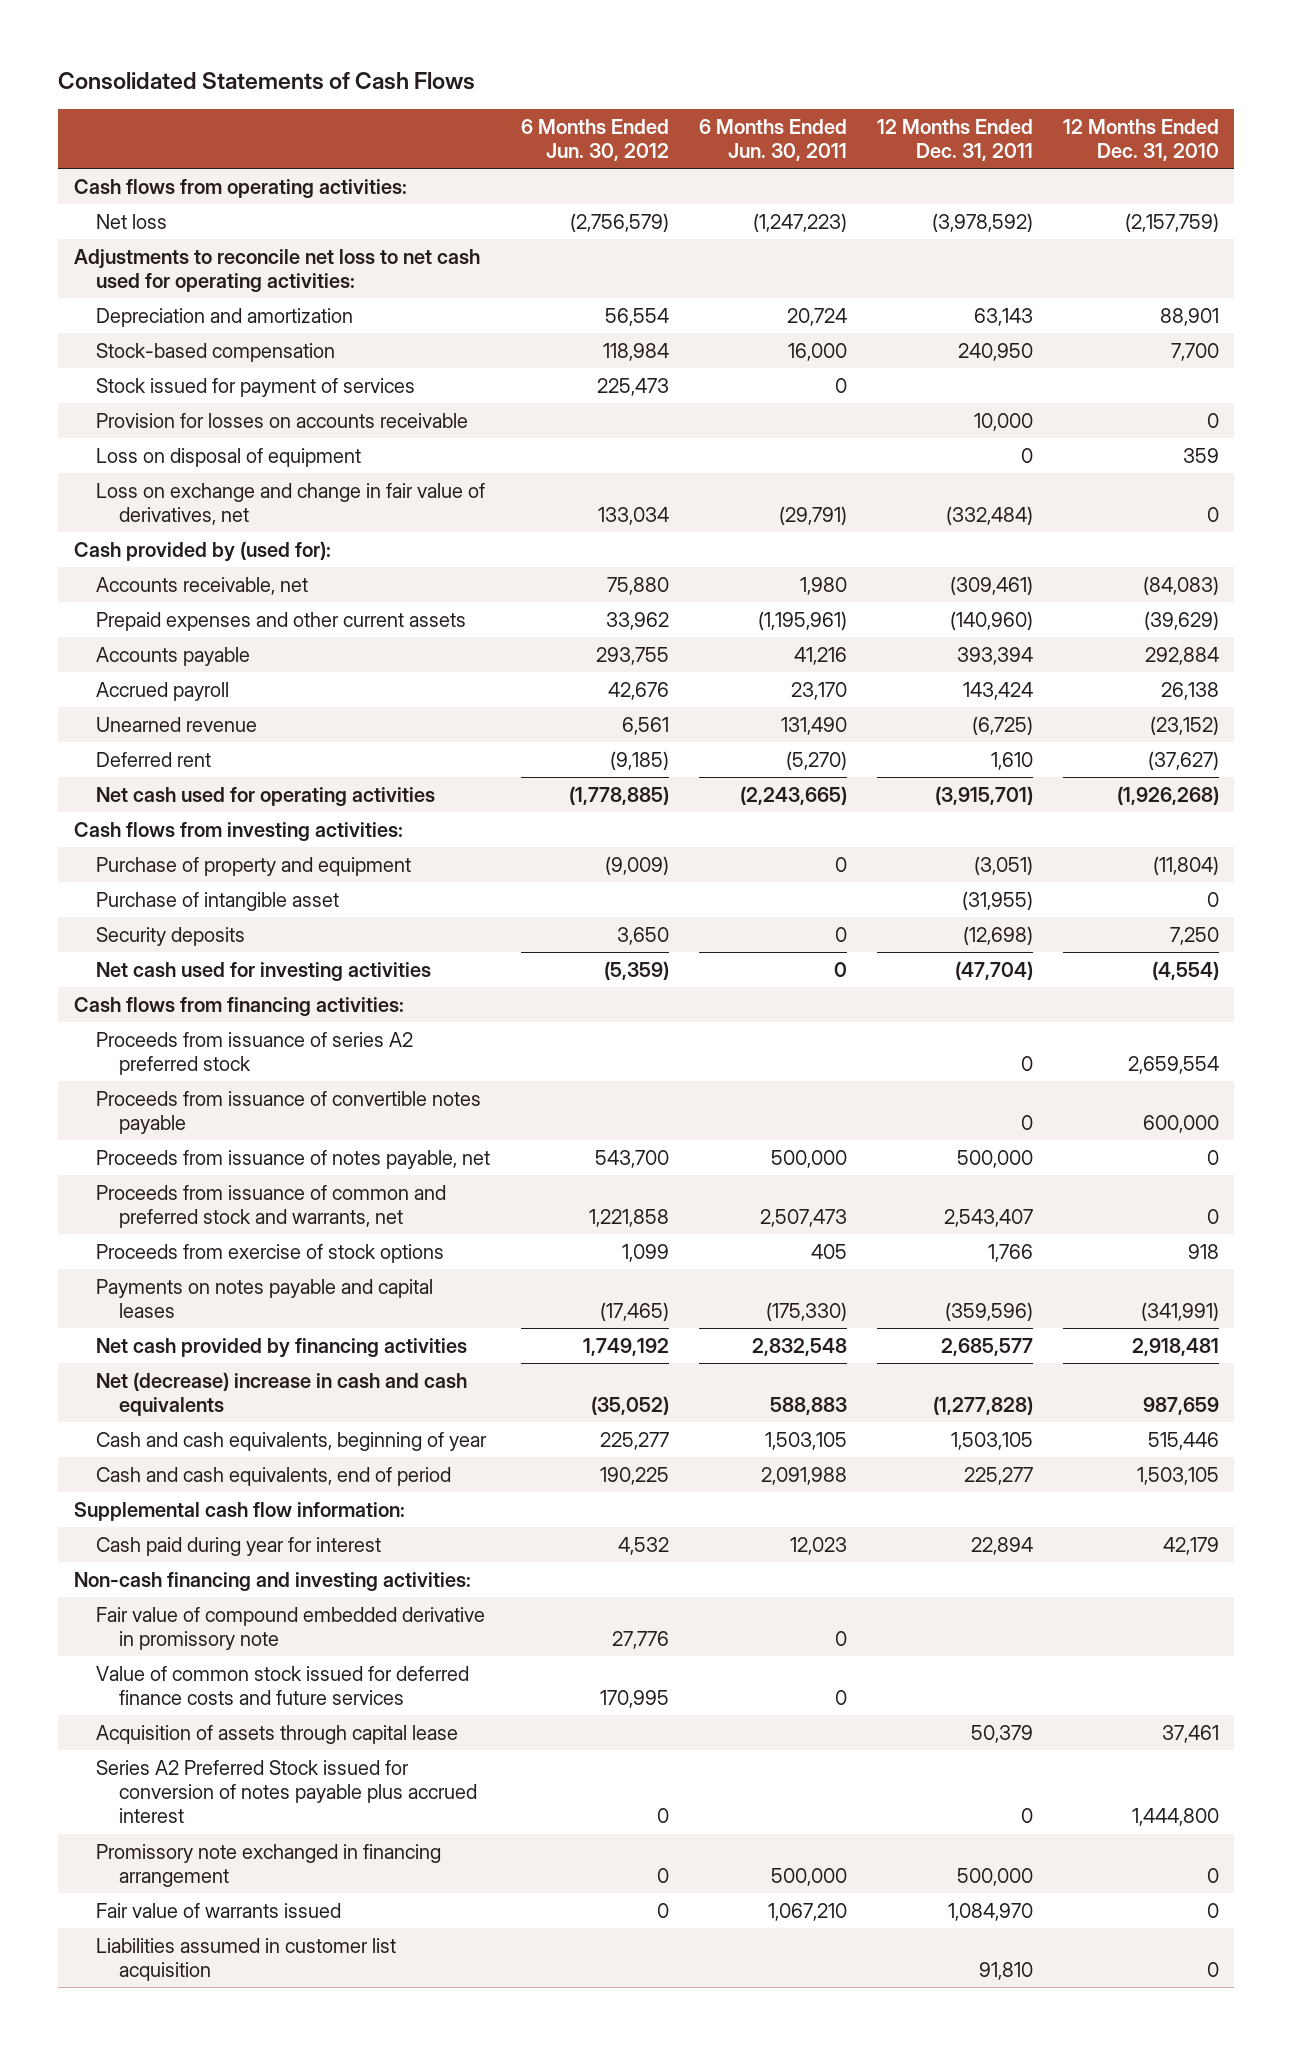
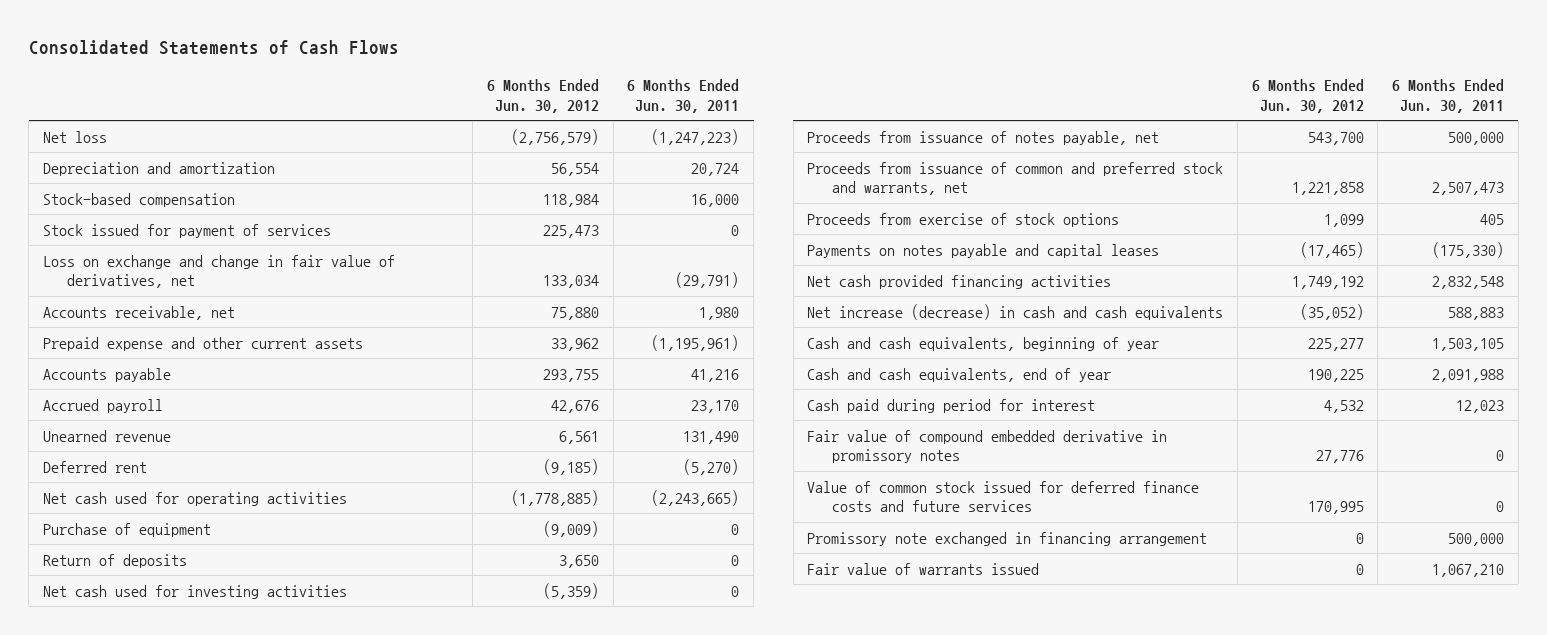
[876,118,1033,162] 12 Months Ended Dec. 31, 2011 -> none
[1063,118,1220,162] 12 Months Ended Dec. 31, 2010 -> none
[73,178,407,198] Cash flows from operating activities: -> none
[73,248,480,293] Adjustments to reconcile net loss to net cash used for operating activities: -> none
[96,412,469,428] Provision for losses on accounts receivable -> none
[96,447,362,467] Loss on disposal of equipment -> none
[73,540,331,562] Cash provided by (used for): -> none
[96,611,467,631] Prepaid expenses and other current assets -> [42,336,363,351] Prepaid expense and other current assets
[73,821,403,841] Cash flows from investing activities: -> none
[96,891,340,911] Purchase of intangible asset -> none
[96,856,412,876] Purchase of property and equipment -> [42,522,211,537] Purchase of equipment
[96,926,246,946] Security deposits -> [42,553,187,568] Return of deposits
[73,996,404,1016] Cash flows from financing activities: -> none
[96,1031,414,1076] Proceeds from issuance of series A2 preferred stock -> none
[96,1090,482,1135] Proceeds from issuance of convertible notes payable -> none
[96,1337,468,1358] Net cash provided by financing activities -> [807,274,1112,289] Net cash provided financing activities
[96,1371,468,1417] Net (decrease) increase in cash and cash equivalents -> [807,303,1224,320] Net increase (decrease) in cash and cash equivalents
[73,1501,405,1521] Supplemental cash flow information: -> none
[73,1571,471,1591] Non-cash financing and investing activities: -> none
[96,1466,452,1486] Cash and cash equivalents, end of period -> [807,367,1112,382] Cash and cash equivalents, end of year
[96,1536,382,1556] Cash paid during year for interest -> [807,398,1096,413] Cash paid during period for interest
[96,1606,486,1651] Fair value of compound embedded derivative in promissory note -> [807,429,1168,464] Fair value of compound embedded derivative in promissory notes
[96,1724,459,1744] Acquisition of assets through capital lease -> none
[96,1759,478,1824] Series A2 Preferred Stock issued for conversion of notes payable plus accrued interest -> none
[96,1937,397,1982] Liabilities assumed in customer list acquisition -> none

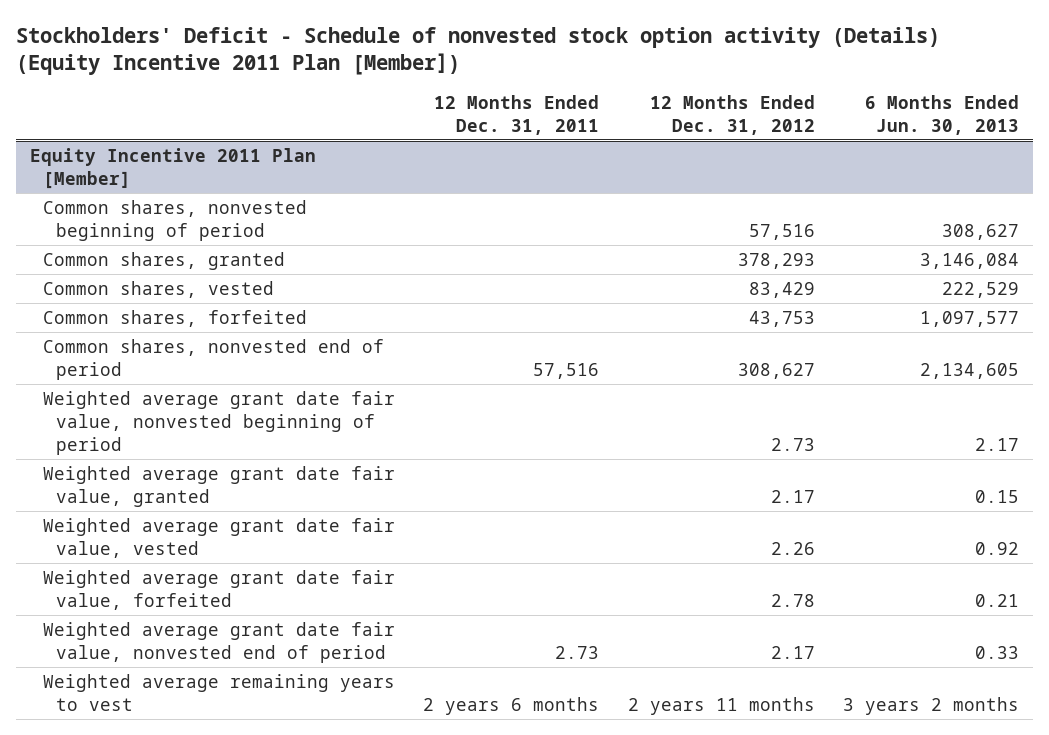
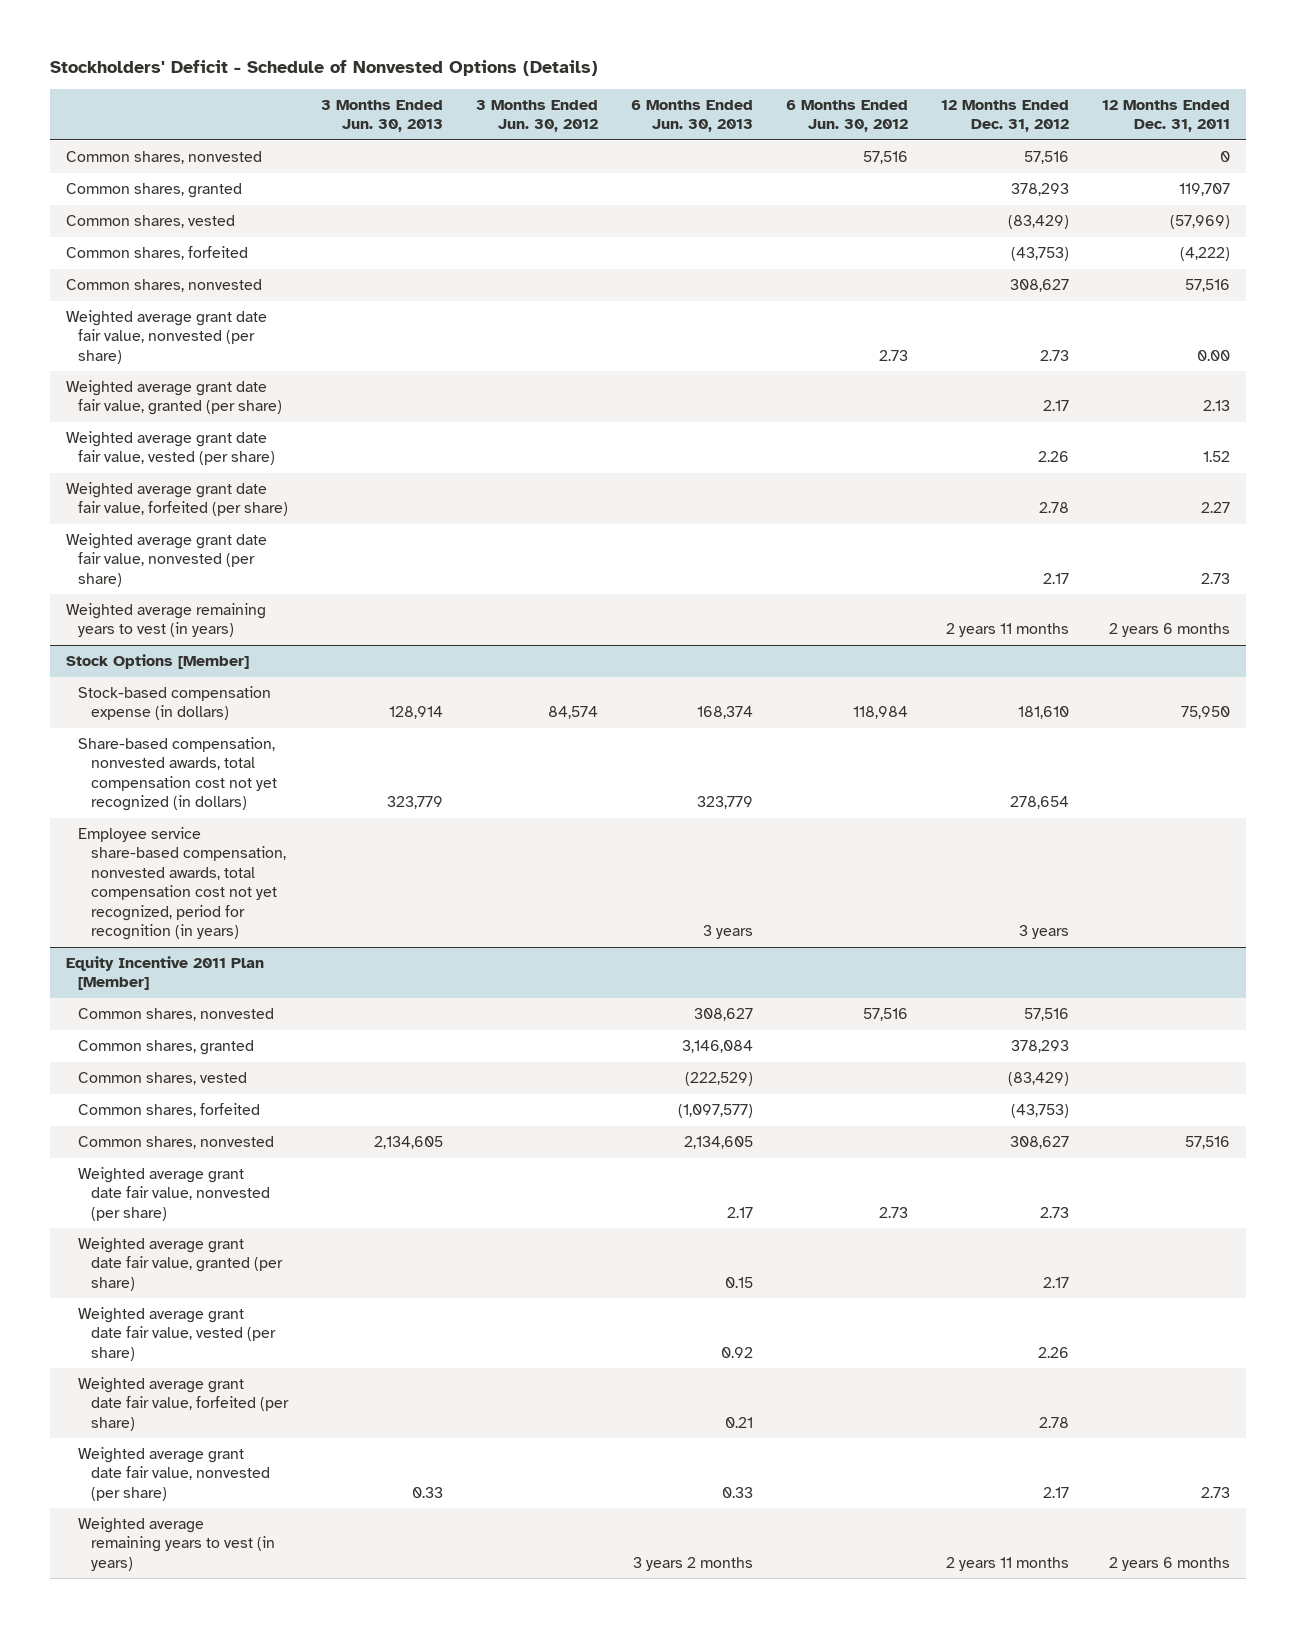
[15,27,940,76] Stockholders' Deficit - Schedule of nonvested stock option activity (Details) (Equity Incentive 2011 Plan [Member]) -> [49,60,598,77] Stockholders' Deficit - Schedule of Nonvested Options (Details)
none -> [321,99,444,133] 3 Months Ended Jun. 30, 2013
none -> [476,99,599,133] 3 Months Ended Jun. 30, 2012
none -> [785,99,908,133] 6 Months Ended Jun. 30, 2012
none -> [65,151,262,165] Common shares, nonvested
none -> [65,183,242,199] Common shares, granted
none -> [65,215,235,229] Common shares, vested
none -> [65,246,248,261] Common shares, forfeited
none -> [65,279,262,293] Common shares, nonvested
none -> [65,310,267,364] Weighted average grant date fair value, nonvested (per share)
none -> [65,380,283,416] Weighted average grant date fair value, granted (per share)
none -> [65,431,276,466] Weighted average grant date fair value, vested (per share)
none -> [65,482,289,517] Weighted average grant date fair value, forfeited (per share)
none -> [65,533,267,587] Weighted average grant date fair value, nonvested (per share)
none -> [65,603,266,638] Weighted average remaining years to vest (in years)
none -> [65,654,249,670] Stock Options [Member]
none -> [78,686,272,721] Stock-based compensation expense (in dollars)
none -> [78,737,277,812] Share-based compensation, nonvested awards, total compensation cost not yet recognized (in dollars)
none -> [78,827,286,941] Employee service share-based compensation, nonvested awards, total compensation cost not yet recognized, period for recognition (in years)
[42,199,307,241] Common shares, nonvested beginning of period -> [78,1008,275,1022] Common shares, nonvested
[748,281,815,298] 83,429 -> [1007,1072,1069,1087] (83,429)
[942,281,1020,298] 222,529 -> [685,1072,754,1087] (222,529)
[748,310,815,327] 43,753 -> [1010,1104,1069,1119] (43,753)
[920,310,1020,327] 1,097,577 -> [678,1104,754,1119] (1,097,577)
[42,338,384,380] Common shares, nonvested end of period -> [78,1136,275,1150] Common shares, nonvested
[42,390,395,455] Weighted average grant date fair value, nonvested beginning of period -> [78,1167,270,1221] Weighted average grant date fair value, nonvested (per share)
[42,465,395,507] Weighted average grant date fair value, granted -> [78,1237,283,1291] Weighted average grant date fair value, granted (per share)
[42,517,395,558] Weighted average grant date fair value, vested -> [78,1307,276,1361] Weighted average grant date fair value, vested (per share)
[42,569,395,610] Weighted average grant date fair value, forfeited -> [78,1377,289,1431] Weighted average grant date fair value, forfeited (per share)
[42,621,395,663] Weighted average grant date fair value, nonvested end of period -> [78,1447,270,1501] Weighted average grant date fair value, nonvested (per share)
[42,673,395,711] Weighted average remaining years to vest -> [78,1517,275,1571] Weighted average remaining years to vest (in years)

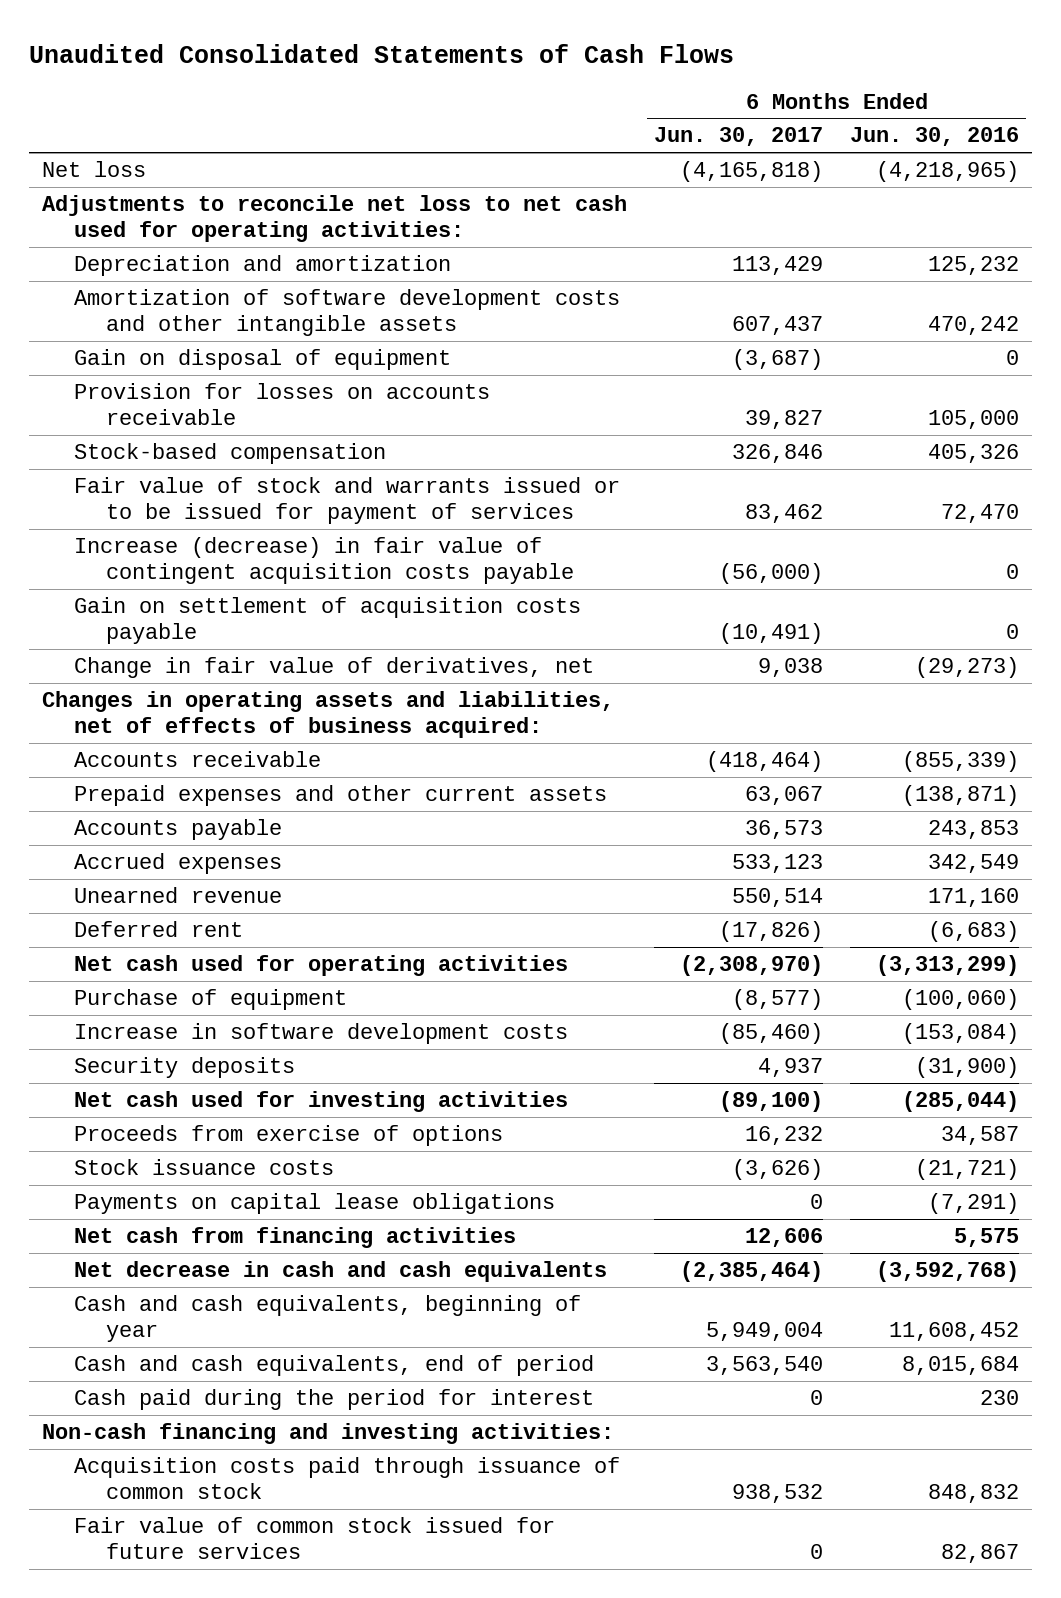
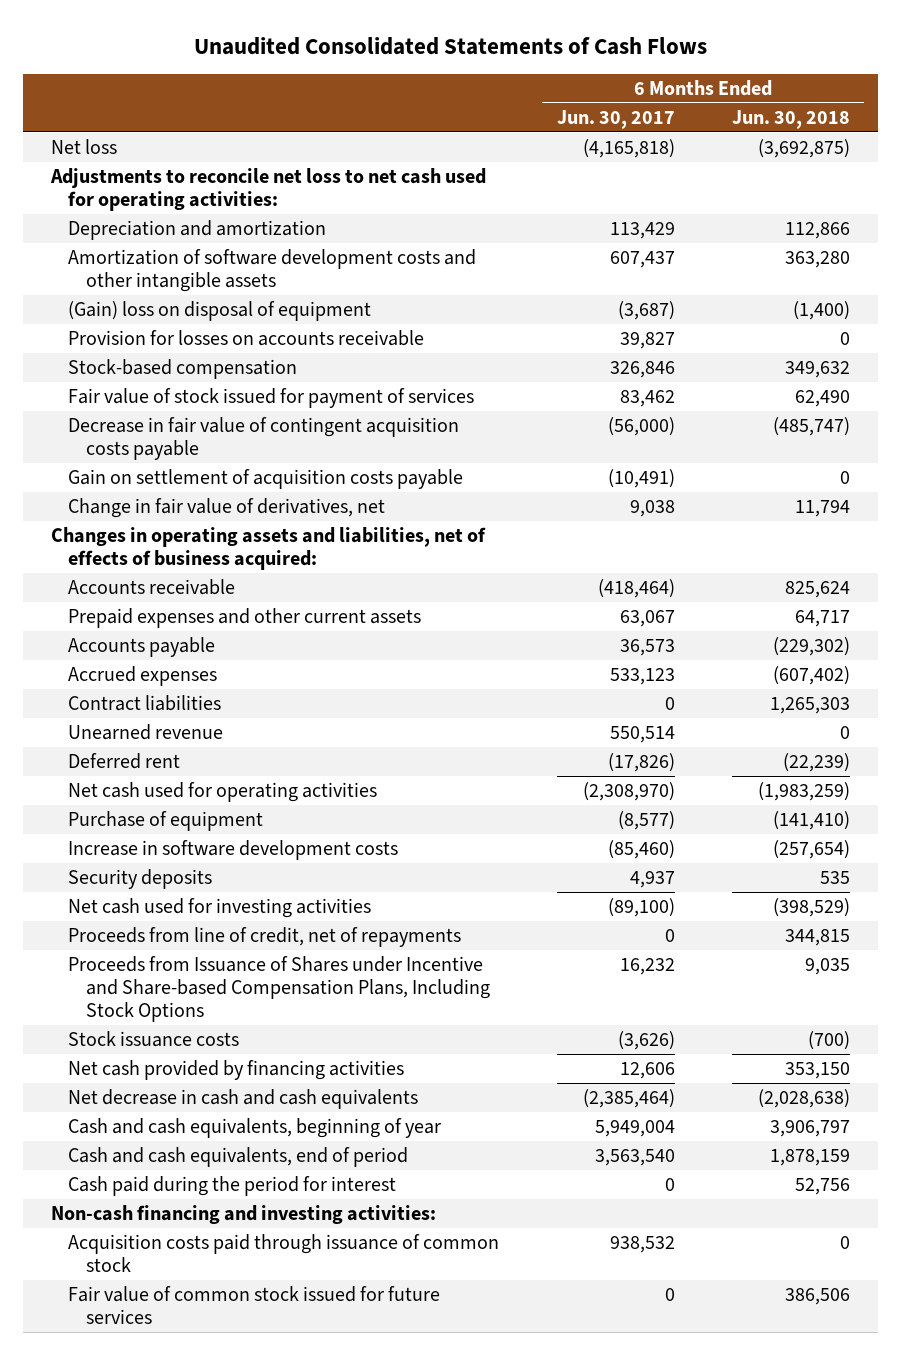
[849,127,1019,147] Jun. 30, 2016 -> none
none -> [731,109,850,129] Jun. 30, 2018
[74,349,452,371] Gain on disposal of equipment -> [68,301,372,322] (Gain) loss on disposal of equipment
[74,477,621,525] Fair value of stock and warrants issued or to be issued for payment of services -> [68,388,475,409] Fair value of stock issued for payment of services
[74,537,575,585] Increase (decrease) in fair value of contingent acquisition costs payable -> [68,417,460,461] Decrease in fair value of contingent acquisition costs payable
none -> [68,695,222,712] Contract liabilities
none -> [68,927,462,948] Proceeds from line of credit, net of repayments
[74,1125,504,1147] Proceeds from exercise of options -> [68,956,490,1023] Proceeds from Issuance of Shares under Incentive and Share-based Compensation Plans, Including Stock Options
[74,1193,556,1215] Payments on capital lease obligations -> none
[74,1227,517,1249] Net cash from financing activities -> [68,1060,405,1081] Net cash provided by financing activities

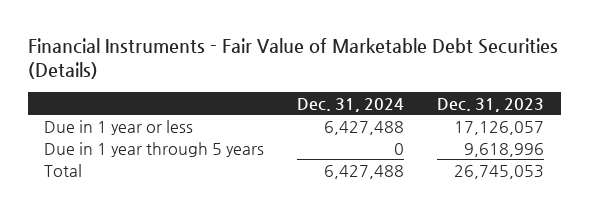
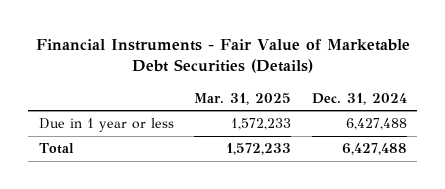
[437,97,545,112] Dec. 31, 2023 -> none
none -> [194,92,292,105] Mar. 31, 2025
[44,141,265,157] Due in 1 year through 5 years -> none

